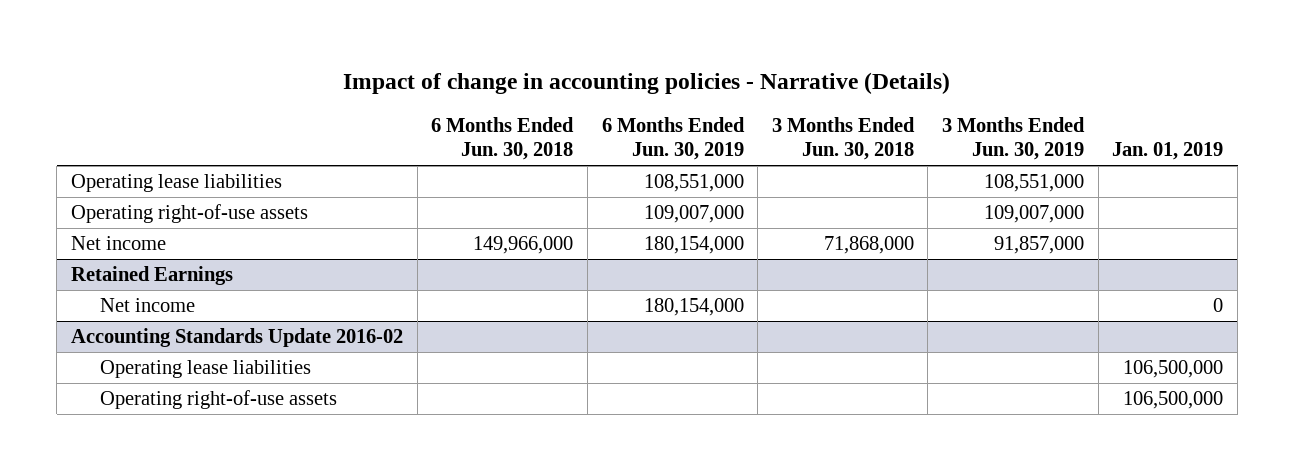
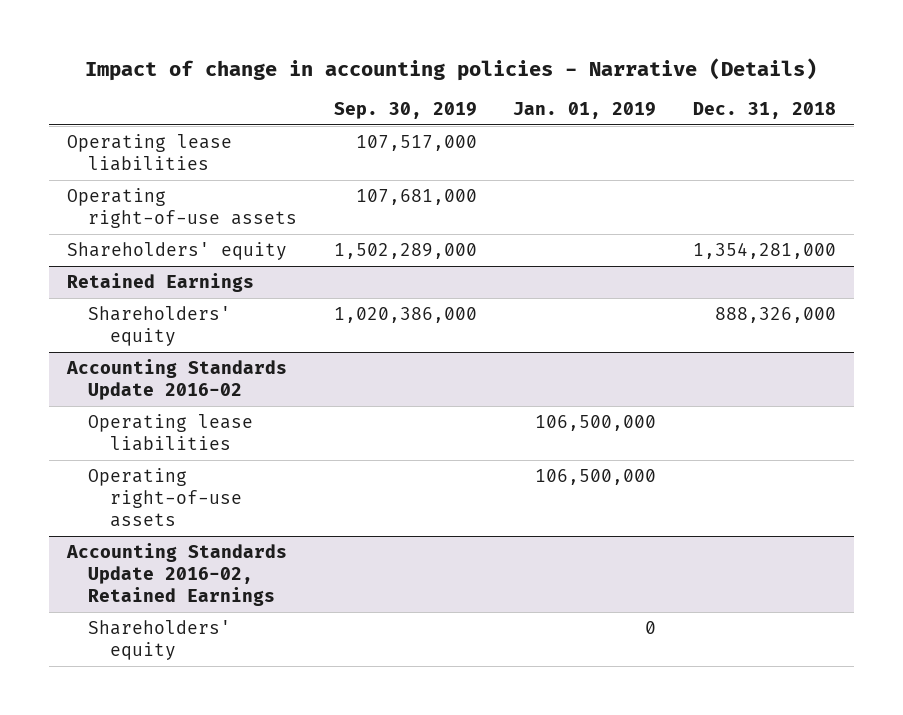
[431,116,575,161] 6 Months Ended Jun. 30, 2018 -> none
[601,116,745,161] 6 Months Ended Jun. 30, 2019 -> none
[771,116,915,161] 3 Months Ended Jun. 30, 2018 -> none
[942,116,1086,161] 3 Months Ended Jun. 30, 2019 -> none
none -> [333,102,477,120] Sep. 30, 2019
none -> [692,102,836,120] Dec. 31, 2018
[70,235,166,250] Net income -> none
none -> [67,241,288,260] Shareholders' equity
[99,297,195,312] Net income -> none
none -> [88,305,232,347] Shareholders' equity
none -> [66,542,288,607] Accounting Standards Update 2016-02, Retained Earnings
none -> [88,619,232,661] Shareholders' equity

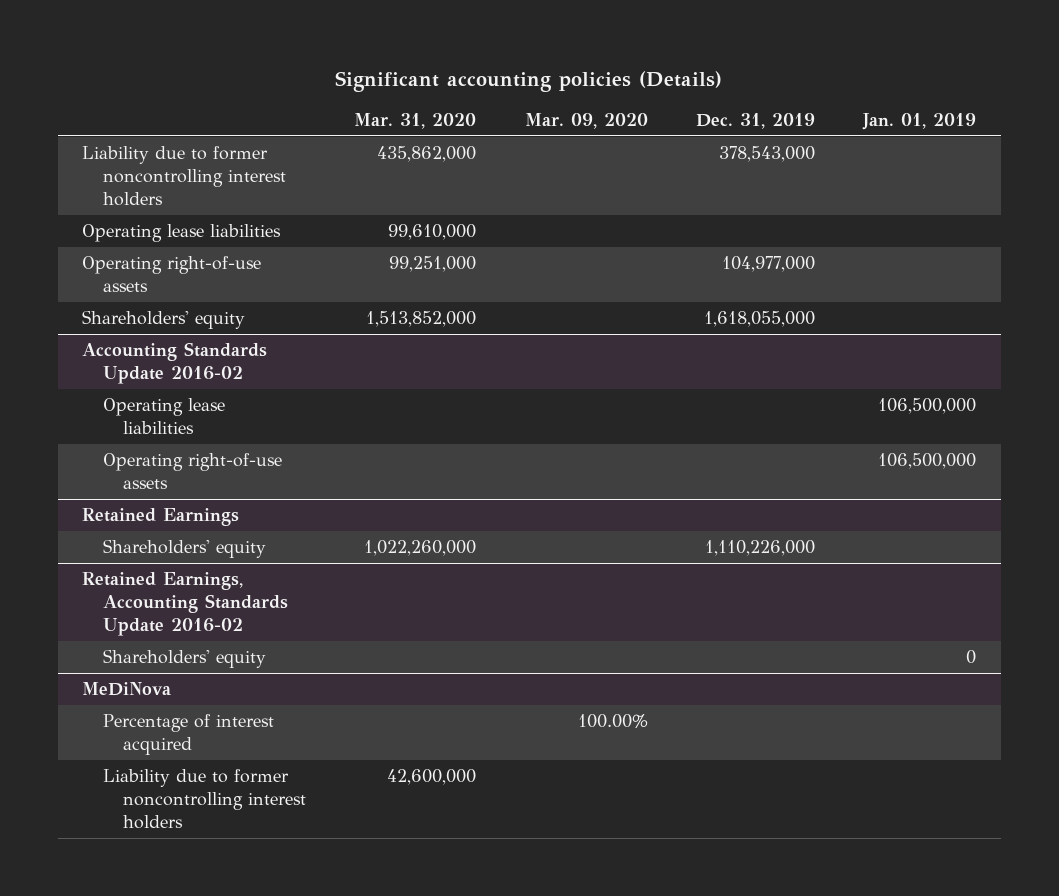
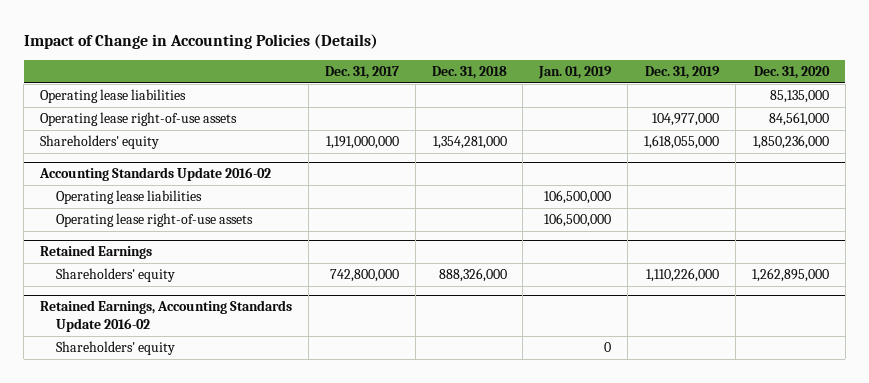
[335,71,723,93] Significant accounting policies (Details) -> [23,33,378,49] Impact of Change in Accounting Policies (Details)
[354,113,477,130] Mar. 31, 2020 -> none
[524,113,648,130] Mar. 09, 2020 -> none
none -> [324,66,399,80] Dec. 31, 2017
none -> [431,66,507,80] Dec. 31, 2018
none -> [753,66,830,80] Dec. 31, 2020
[82,146,286,206] Liability due to former noncontrolling interest holders -> none
[82,256,262,292] Operating right-of-use assets -> [40,112,238,127] Operating lease right-of-use assets
[102,453,282,489] Operating right-of-use assets -> [55,213,253,228] Operating lease right-of-use assets
[82,682,172,697] MeDiNova -> none
[102,714,274,755] Percentage of interest acquired -> none
[102,769,307,829] Liability due to former noncontrolling interest holders -> none

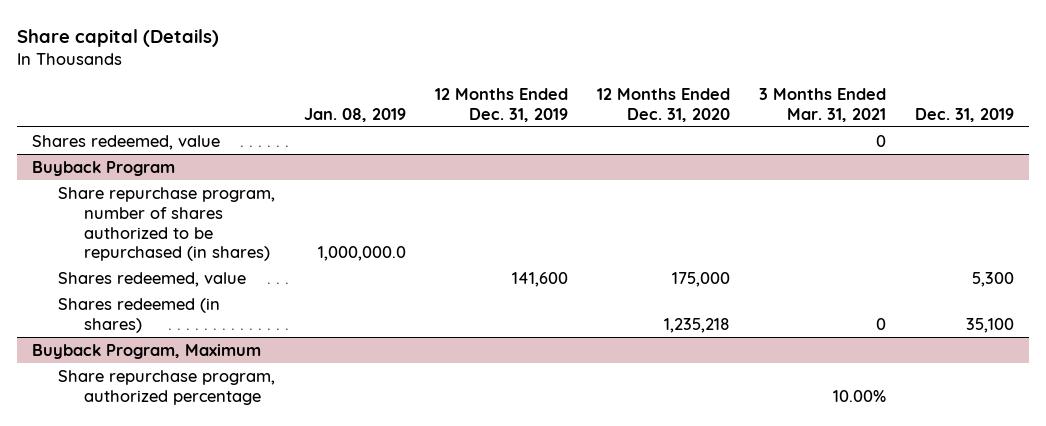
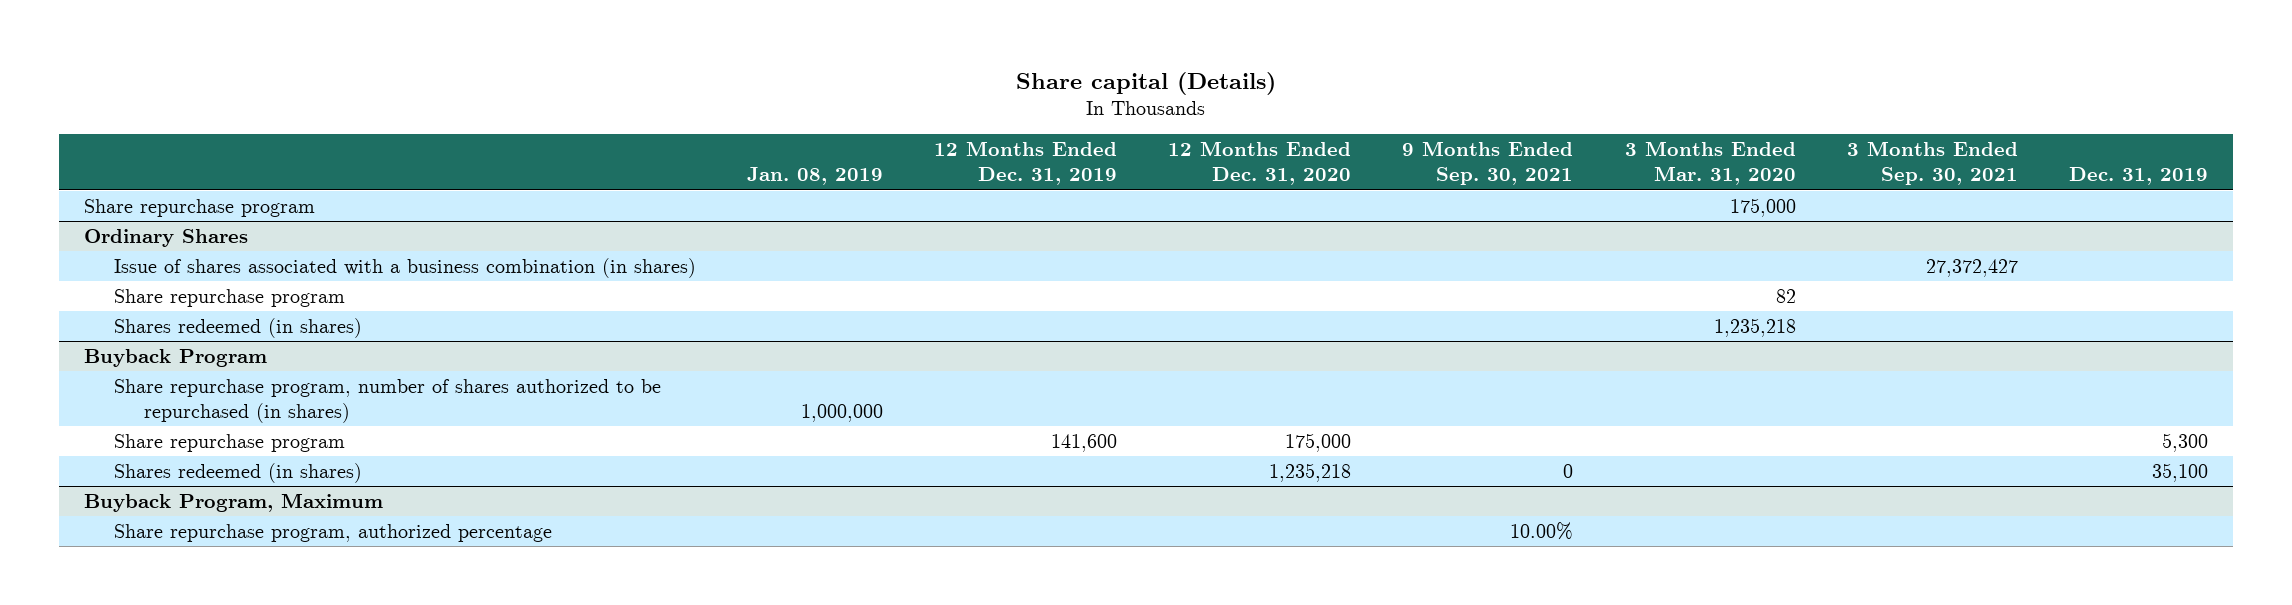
[758,87,886,122] 3 Months Ended Mar. 31, 2021 -> none
none -> [1402,141,1574,186] 9 Months Ended Sep. 30, 2021
none -> [1624,141,1796,186] 3 Months Ended Mar. 31, 2020
none -> [1846,141,2018,186] 3 Months Ended Sep. 30, 2021
[31,134,220,150] Shares redeemed, value -> [84,198,316,217] Share repurchase program
none -> [84,228,249,247] Ordinary Shares
none -> [114,257,697,278] Issue of shares associated with a business combination (in shares)
none -> [114,288,346,307] Share repurchase program
none -> [114,317,363,338] Shares redeemed (in shares)
[317,246,406,262] 1,000,000.0 -> [801,403,884,422] 1,000,000
[57,271,246,287] Shares redeemed, value -> [114,433,346,452] Share repurchase program

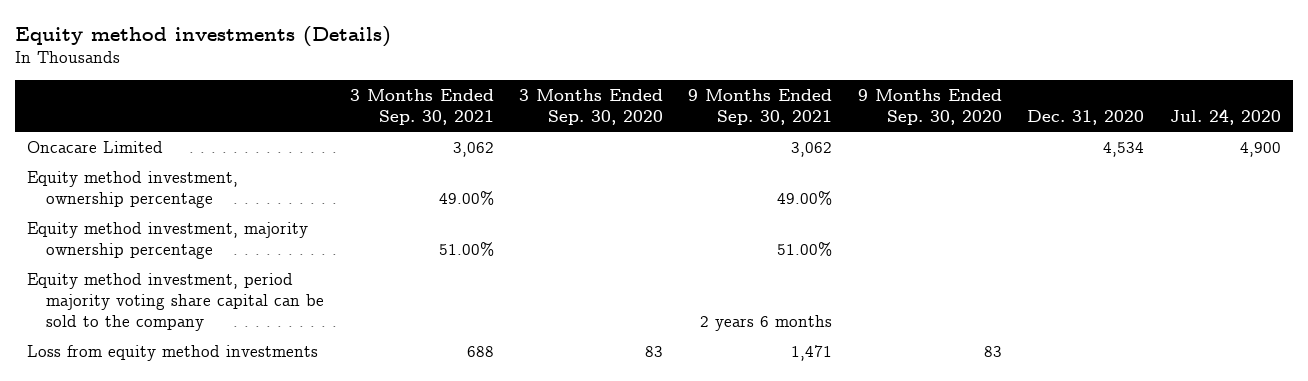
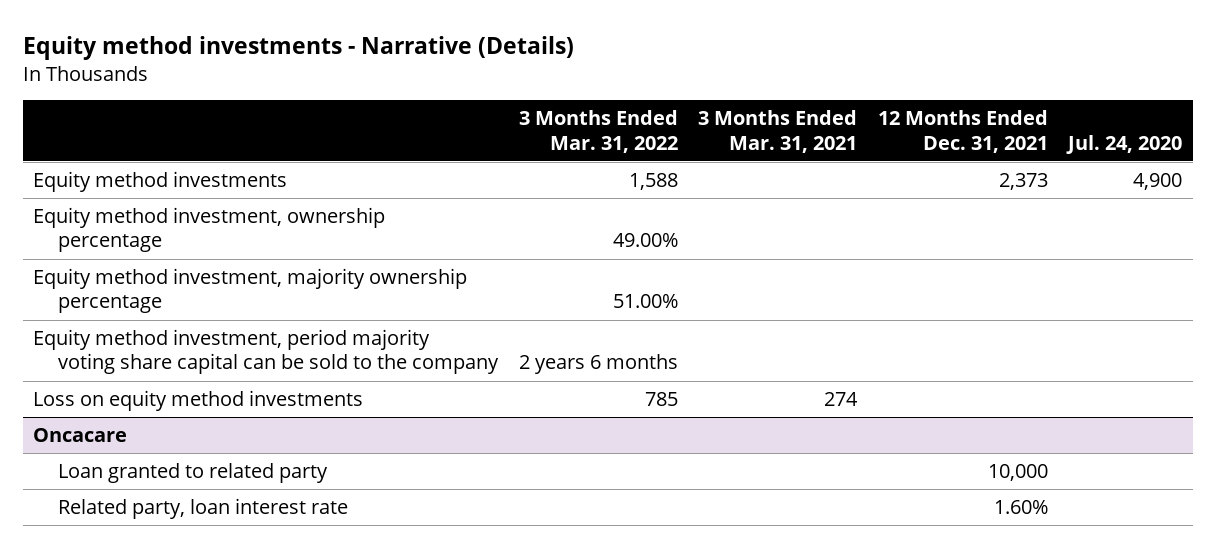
[14,25,391,47] Equity method investments (Details) -> [22,35,574,60] Equity method investments - Narrative (Details)
[349,89,494,126] 3 Months Ended Sep. 30, 2021 -> none
[519,89,664,126] 3 Months Ended Sep. 30, 2020 -> none
[688,89,833,126] 9 Months Ended Sep. 30, 2021 -> none
[857,89,1002,126] 9 Months Ended Sep. 30, 2020 -> none
[1027,110,1145,126] Dec. 31, 2020 -> none
none -> [518,110,678,153] 3 Months Ended Mar. 31, 2022
none -> [698,110,858,153] 3 Months Ended Mar. 31, 2021
none -> [877,110,1048,153] 12 Months Ended Dec. 31, 2021
[27,141,164,154] Oncacare Limited -> [33,171,288,193] Equity method investments
[27,345,319,362] Loss from equity method investments -> [33,390,364,412] Loss on equity method investments
none -> [33,428,128,443] Oncacare
none -> [57,463,328,484] Loan granted to related party
none -> [57,498,348,520] Related party, loan interest rate

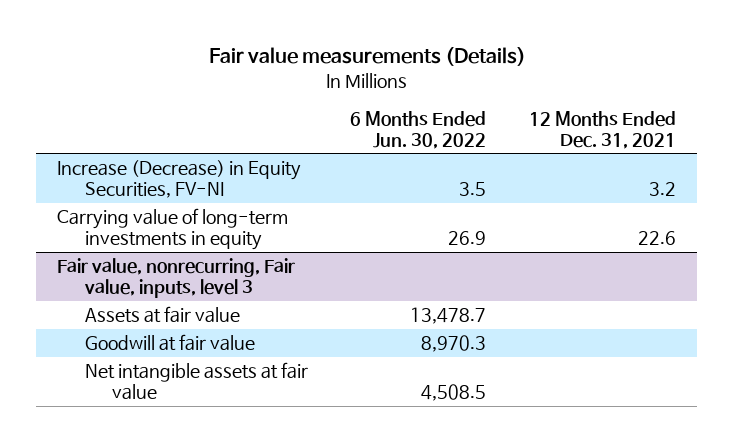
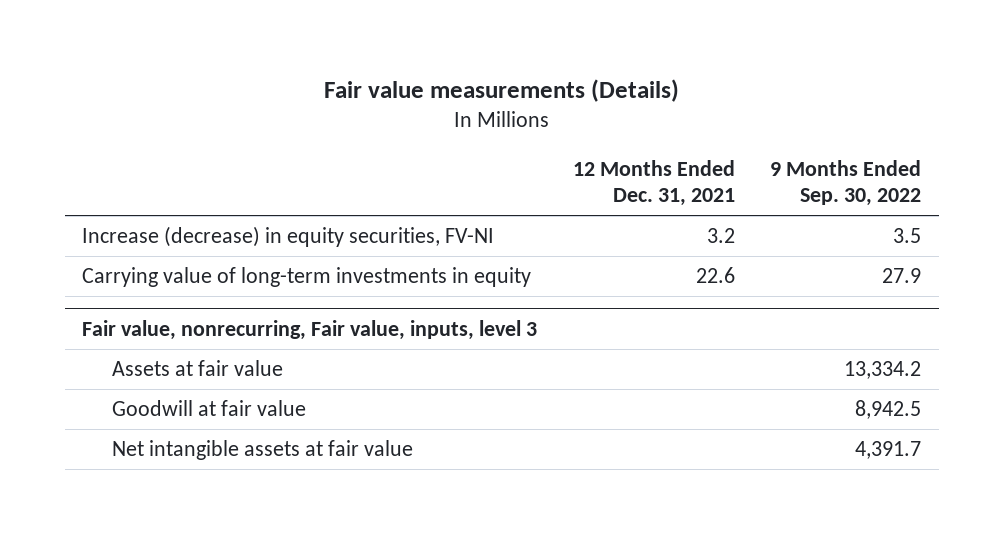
[350,110,487,149] 6 Months Ended Jun. 30, 2022 -> none
none -> [770,160,922,206] 9 Months Ended Sep. 30, 2022
[57,160,302,199] Increase (Decrease) in Equity Securities, FV-NI -> [82,226,495,248] Increase (decrease) in equity securities, FV-NI

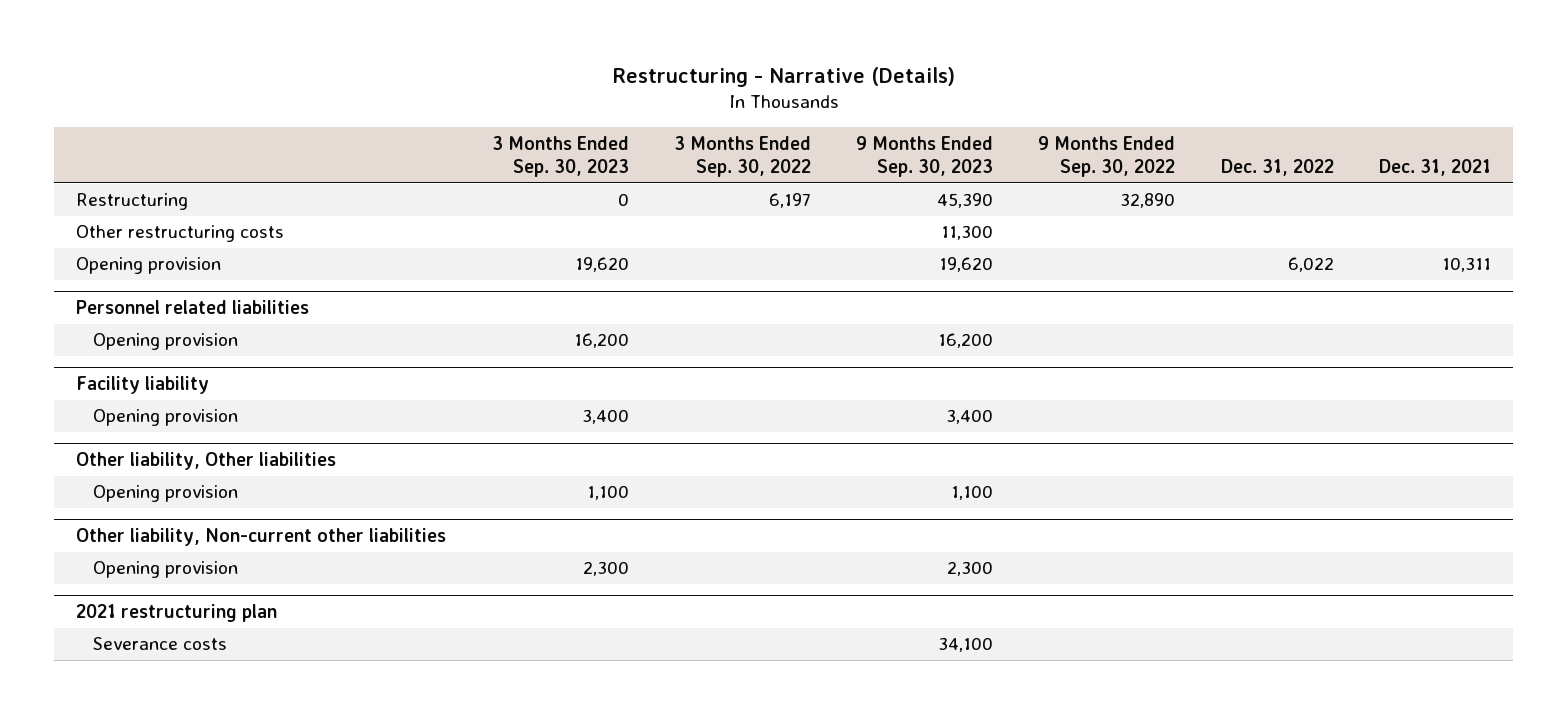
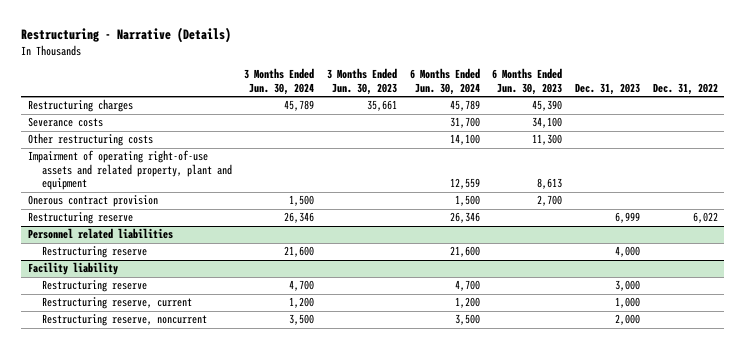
[491,135,629,178] 3 Months Ended Sep. 30, 2023 -> none
[673,135,811,178] 3 Months Ended Sep. 30, 2022 -> none
[856,135,994,178] 9 Months Ended Sep. 30, 2023 -> none
[1038,135,1176,178] 9 Months Ended Sep. 30, 2022 -> none
[1378,159,1491,177] Dec. 31, 2021 -> none
none -> [244,68,315,96] 3 Months Ended Jun. 30, 2024
none -> [326,68,397,96] 3 Months Ended Jun. 30, 2023
none -> [409,68,480,96] 6 Months Ended Jun. 30, 2024
none -> [492,68,563,96] 6 Months Ended Jun. 30, 2023
none -> [575,83,641,96] Dec. 31, 2023
[76,193,189,211] Restructuring -> [27,99,133,113] Restructuring charges
none -> [27,117,103,128] Severance costs
none -> [27,150,232,191] Impairment of operating right-of-use assets and related property, plant and equipment
none -> [27,195,158,208] Onerous contract provision
[76,257,222,275] Opening provision -> [27,212,133,225] Restructuring reserve
[93,333,239,351] Opening provision -> [41,246,147,259] Restructuring reserve
[76,452,337,471] Other liability, Other liabilities -> none
[93,485,239,503] Opening provision -> none
[76,528,447,547] Other liability, Non-current other liabilities -> none
[93,561,239,579] Opening provision -> none
[76,604,278,623] 2021 restructuring plan -> none
[93,637,228,651] Severance costs -> none
[93,409,239,427] Opening provision -> [41,280,147,293] Restructuring reserve
none -> [41,297,192,310] Restructuring reserve, current
none -> [41,314,207,327] Restructuring reserve, noncurrent

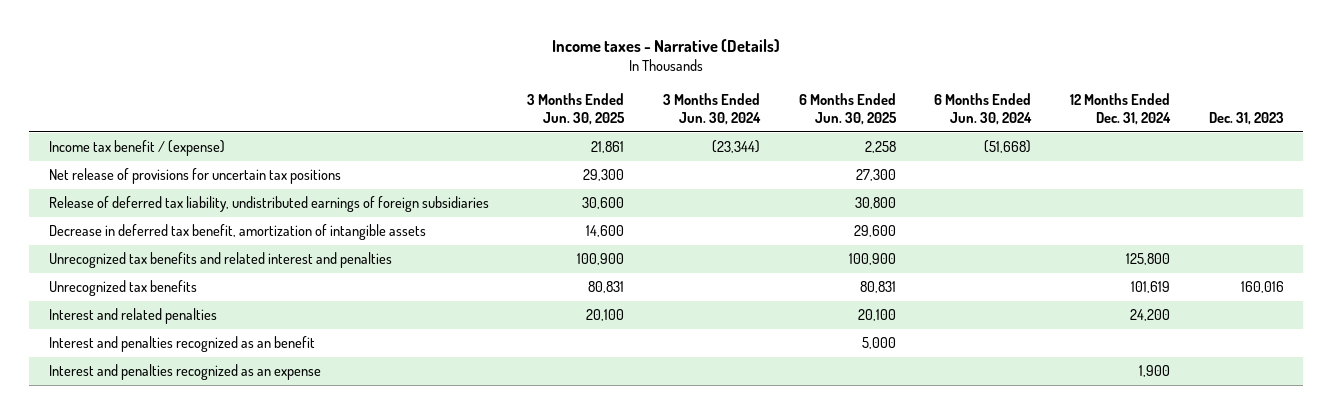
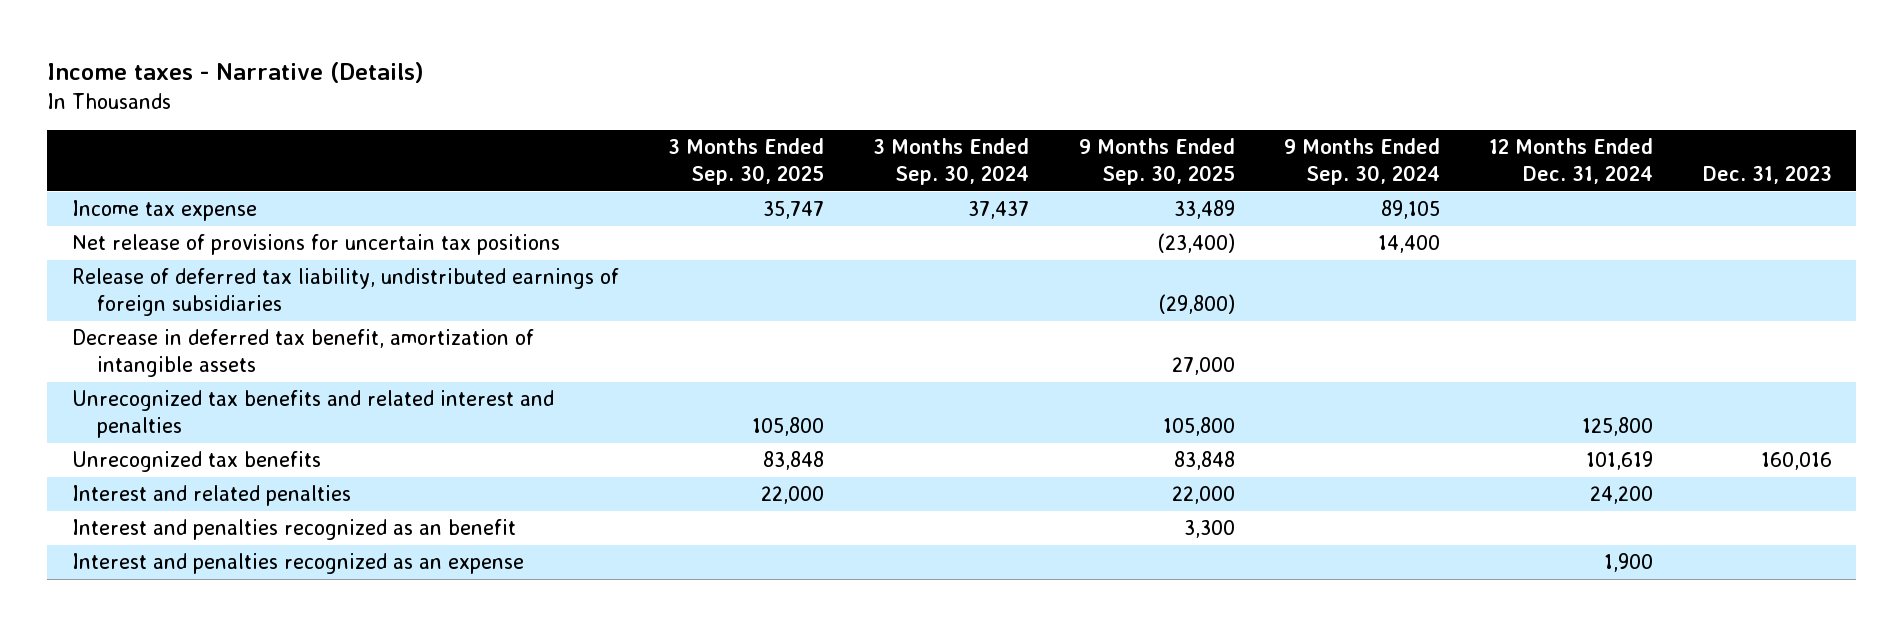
[527,93,626,126] 3 Months Ended Jun. 30, 2025 -> none
[662,93,761,126] 3 Months Ended Jun. 30, 2024 -> none
[798,93,897,126] 6 Months Ended Jun. 30, 2025 -> none
[934,93,1033,126] 6 Months Ended Jun. 30, 2024 -> none
none -> [667,137,824,186] 3 Months Ended Sep. 30, 2025
none -> [873,137,1030,186] 3 Months Ended Sep. 30, 2024
none -> [1078,137,1235,186] 9 Months Ended Sep. 30, 2025
none -> [1283,137,1440,186] 9 Months Ended Sep. 30, 2024
[48,140,225,157] Income tax benefit / (expense) -> [71,200,257,222] Income tax expense

